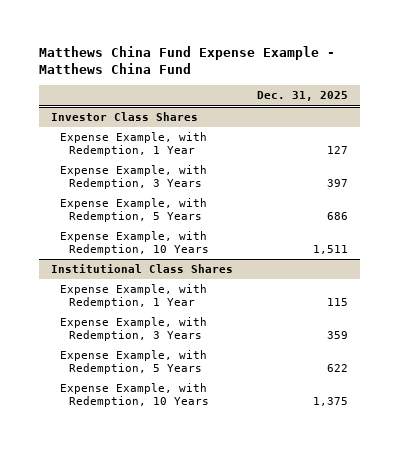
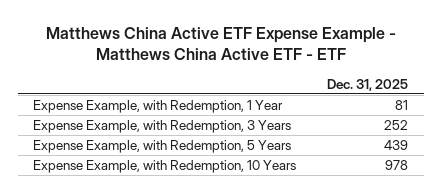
[39,45,336,75] Matthews China Fund Expense Example - Matthews China Fund -> [45,27,396,61] Matthews China Active ETF Expense Example - Matthews China Active ETF - ETF
[51,112,199,122] Investor Class Shares -> none
[51,264,234,274] Institutional Class Shares -> none
[60,284,208,309] Expense Example, with Redemption, 1 Year -> none
[60,317,208,342] Expense Example, with Redemption, 3 Years -> none
[60,350,208,375] Expense Example, with Redemption, 5 Years -> none
[60,383,210,408] Expense Example, with Redemption, 10 Years -> none
[327,146,349,155] 127 -> [395,99,409,110] 81
[327,179,349,188] 397 -> [384,119,409,130] 252
[327,212,349,221] 686 -> [384,139,409,150] 439
[313,245,349,255] 1,511 -> [385,159,409,170] 978

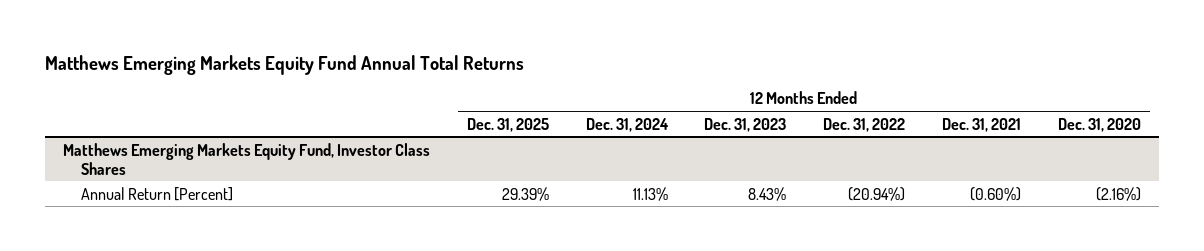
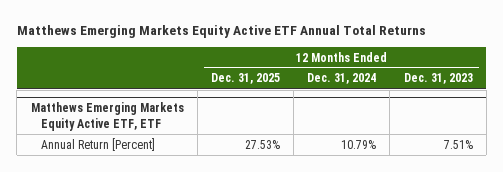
[44,54,524,75] Matthews Emerging Markets Equity Fund Annual Total Returns -> [16,25,426,39] Matthews Emerging Markets Equity Active ETF Annual Total Returns
[823,117,906,132] Dec. 31, 2022 -> none
[941,117,1021,132] Dec. 31, 2021 -> none
[1057,117,1141,132] Dec. 31, 2020 -> none
[63,142,431,175] Matthews Emerging Markets Equity Fund, Investor Class Shares -> none
none -> [30,102,184,131] Matthews Emerging Markets Equity Active ETF, ETF
[501,186,549,201] 29.39% -> [244,139,280,149] 27.53%
[632,186,668,201] 11.13% -> [341,139,377,149] 10.79%
[748,186,787,201] 8.43% -> [443,139,473,149] 7.51%

